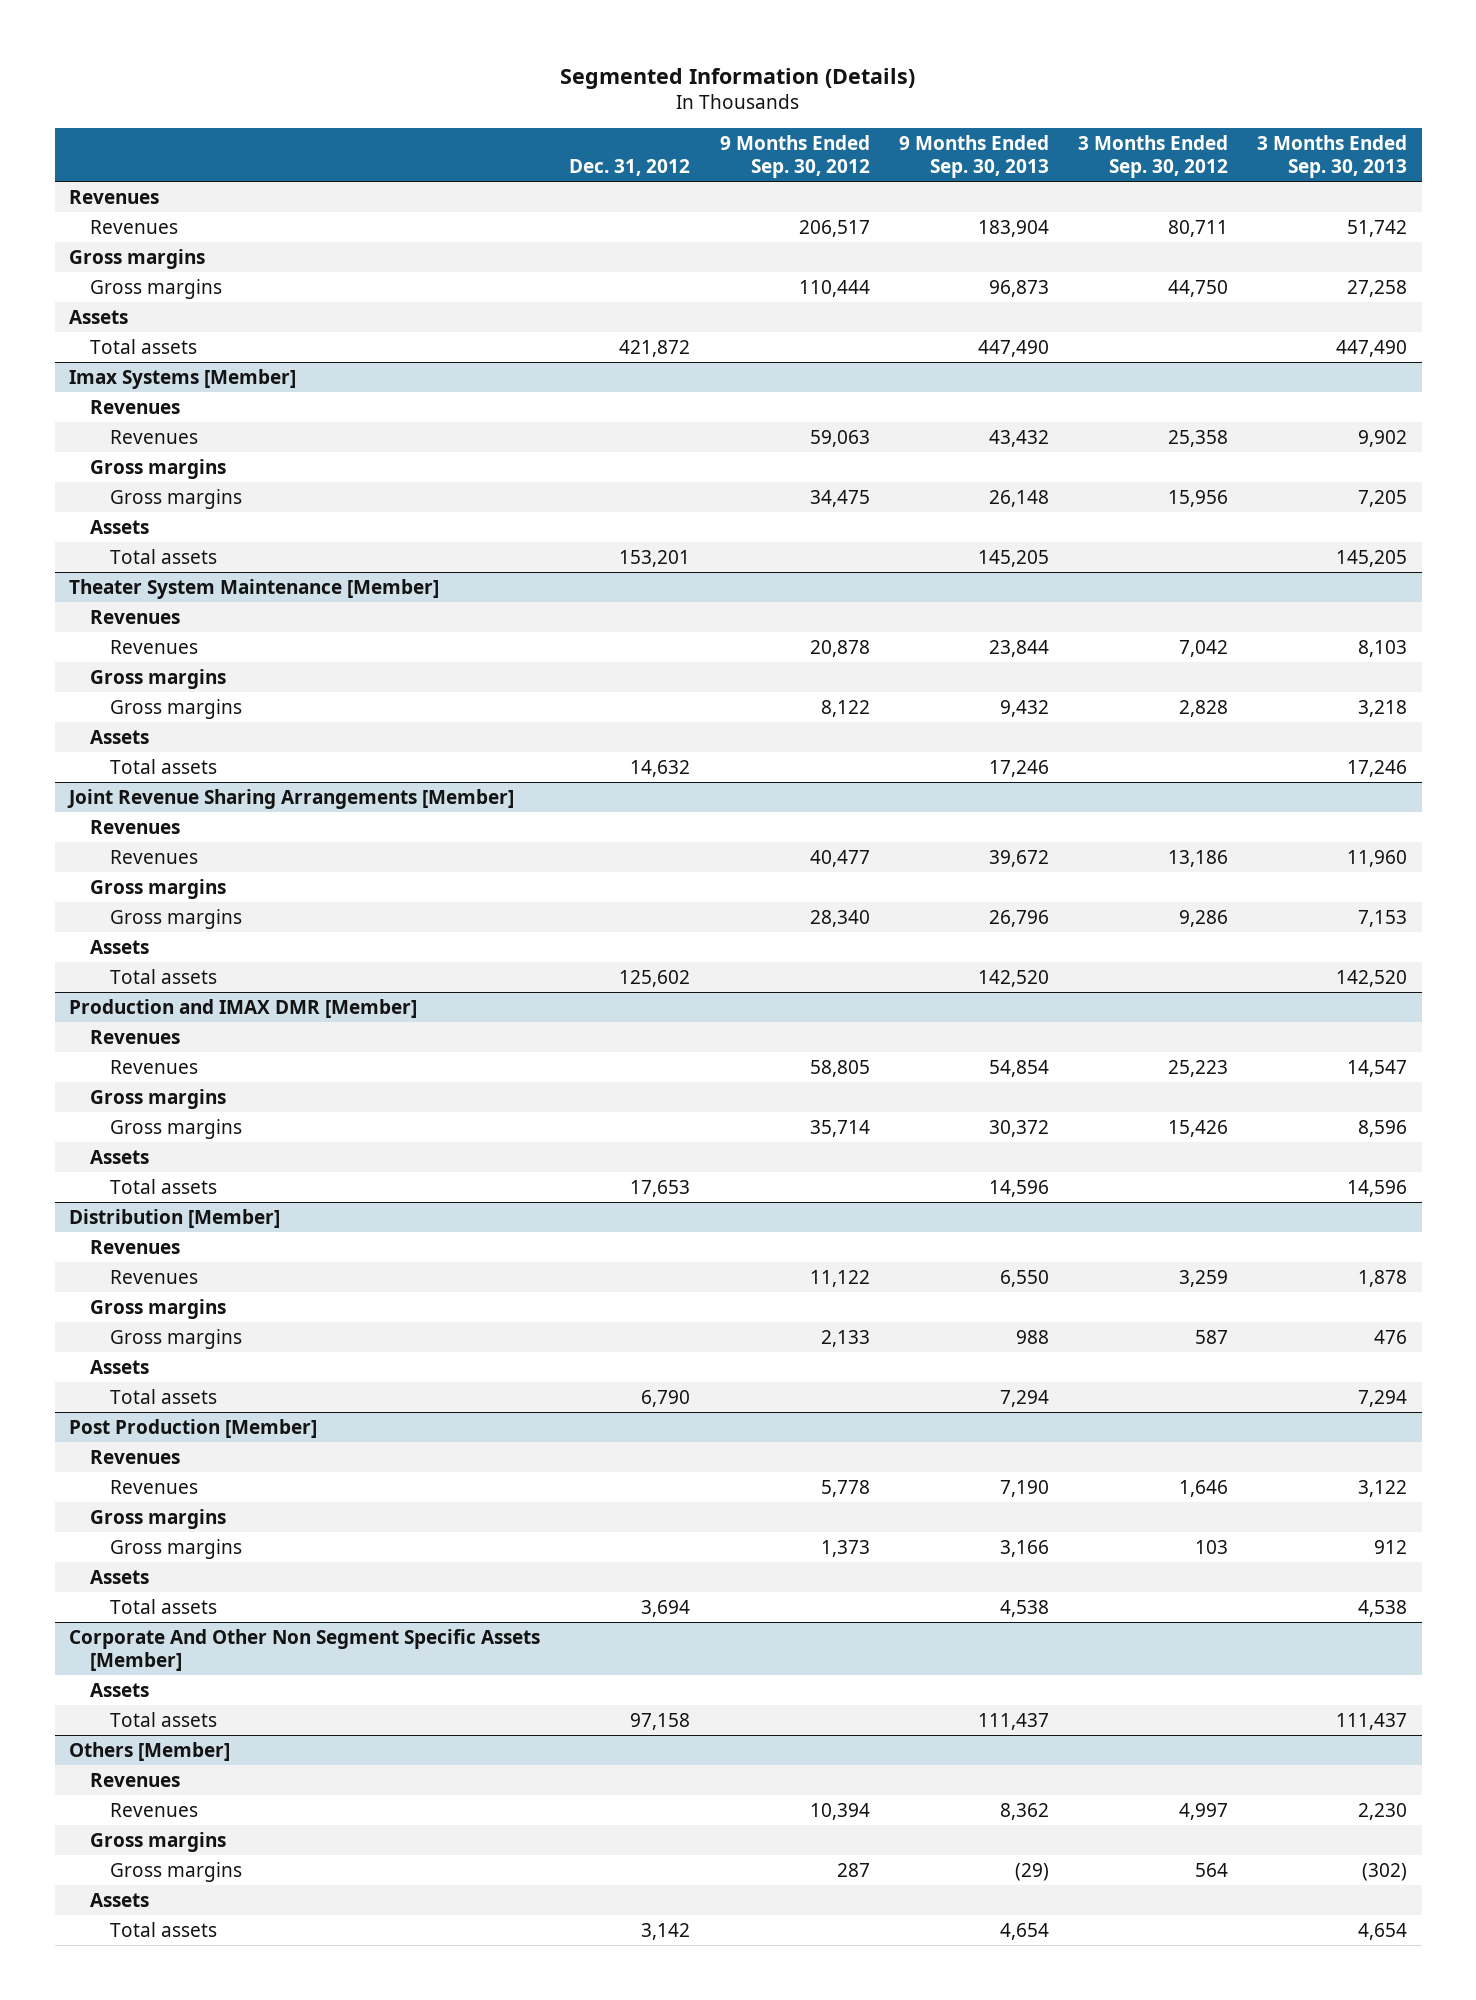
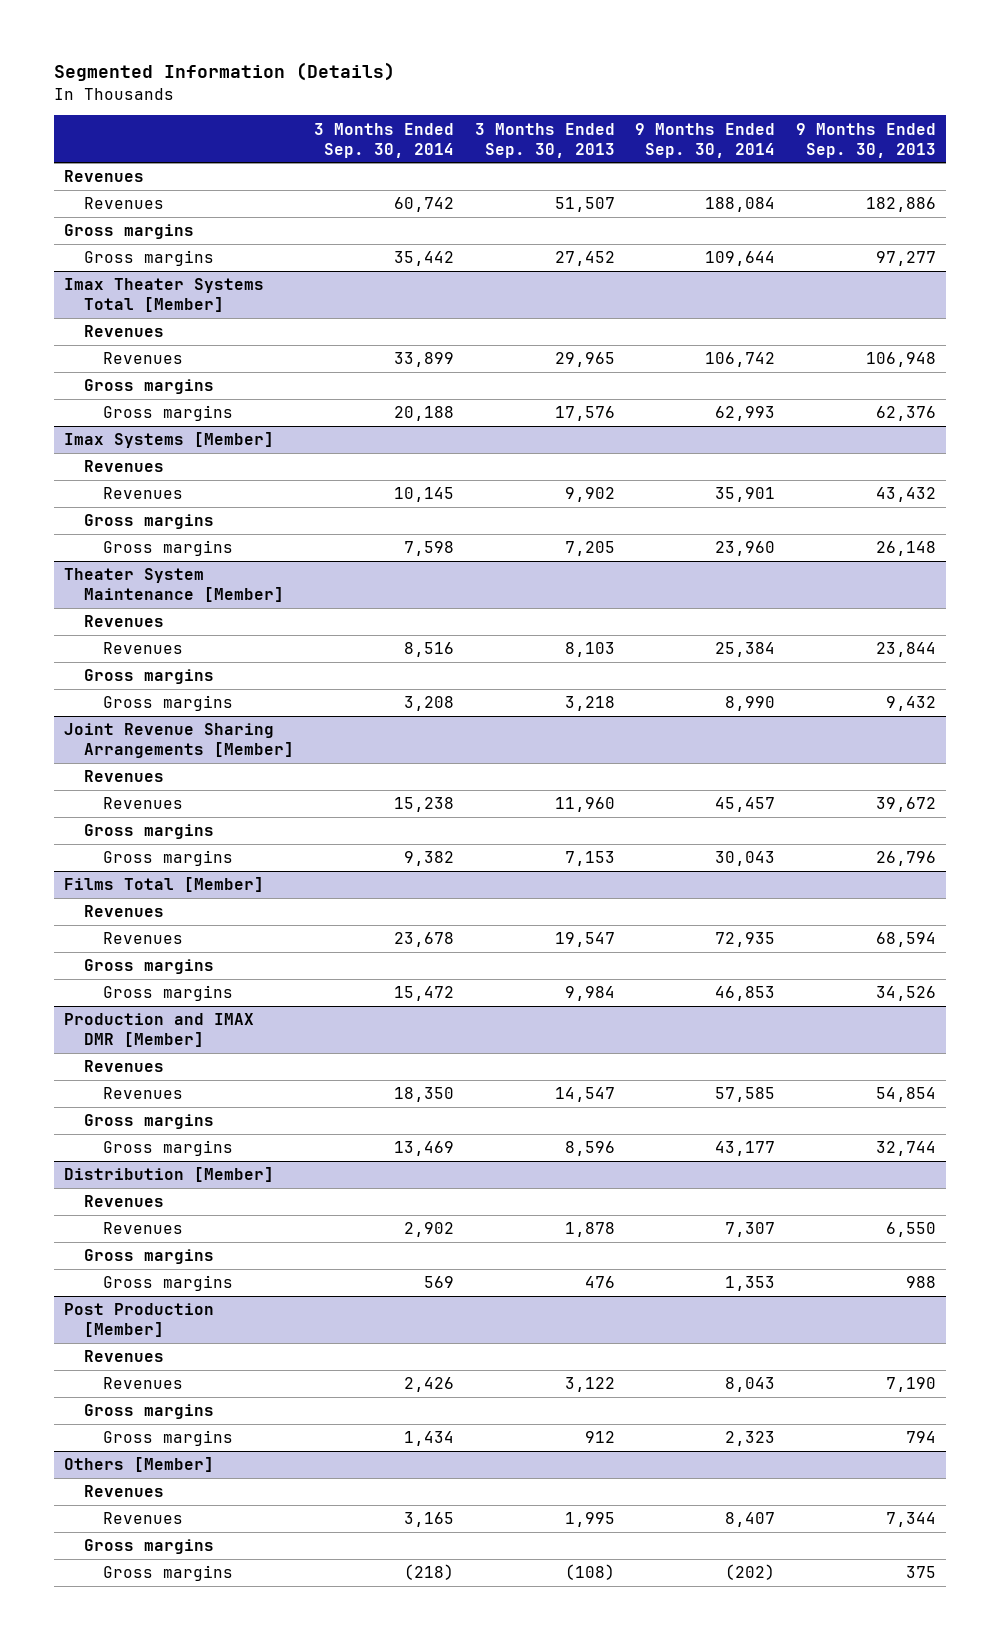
[569,158,691,176] Dec. 31, 2012 -> none
[719,134,870,178] 9 Months Ended Sep. 30, 2012 -> none
[1077,134,1228,178] 3 Months Ended Sep. 30, 2012 -> none
none -> [314,122,455,158] 3 Months Ended Sep. 30, 2014
none -> [635,122,776,158] 9 Months Ended Sep. 30, 2014
[977,219,1049,237] 183,904 -> [865,197,936,213] 182,886
[1347,219,1408,237] 51,742 -> [554,197,615,213] 51,507
[69,309,129,324] Assets -> none
[89,338,197,354] Total assets -> none
[988,279,1049,297] 96,873 -> [875,251,936,267] 97,277
[1347,279,1408,297] 27,258 -> [554,251,615,267] 27,452
none -> [64,278,265,313] Imax Theater Systems Total [Member]
none -> [83,325,164,338] Revenues
none -> [103,352,184,365] Revenues
none -> [83,379,214,395] Gross margins
none -> [103,405,234,422] Gross margins
[89,519,149,534] Assets -> none
[109,548,217,564] Total assets -> none
[89,729,149,744] Assets -> none
[109,758,217,774] Total assets -> none
[89,939,149,954] Assets -> none
[109,968,217,984] Total assets -> none
none -> [64,877,265,893] Films Total [Member]
none -> [83,905,164,918] Revenues
none -> [103,932,184,945] Revenues
none -> [83,959,214,975] Gross margins
none -> [103,985,234,1002] Gross margins
[89,1149,149,1164] Assets -> none
[109,1178,217,1194] Total assets -> none
[988,1119,1049,1137] 30,372 -> [875,1141,936,1157] 32,744
[89,1359,149,1374] Assets -> none
[109,1388,217,1404] Total assets -> none
[89,1569,149,1584] Assets -> none
[109,1598,217,1614] Total assets -> none
[69,1628,541,1671] Corporate And Other Non Segment Specific Assets [Member] -> none
[89,1682,149,1697] Assets -> none
[109,1711,217,1727] Total assets -> none
[999,1539,1049,1557] 3,166 -> [905,1431,936,1444] 794
[999,1802,1049,1820] 8,362 -> [885,1512,936,1528] 7,344
[1358,1802,1408,1820] 2,230 -> [564,1512,615,1528] 1,995
[89,1892,149,1907] Assets -> none
[109,1921,217,1937] Total assets -> none
[1014,1862,1049,1881] (29) -> [905,1566,936,1579] 375
[1362,1862,1408,1881] (302) -> [564,1564,615,1581] (108)

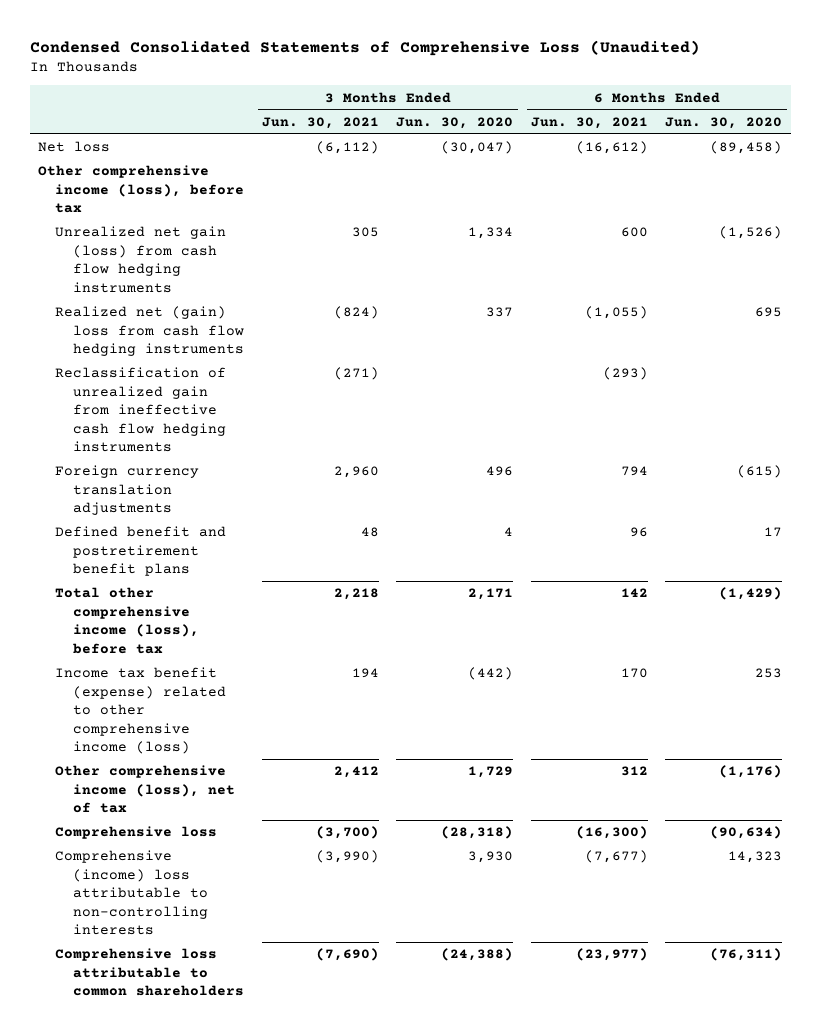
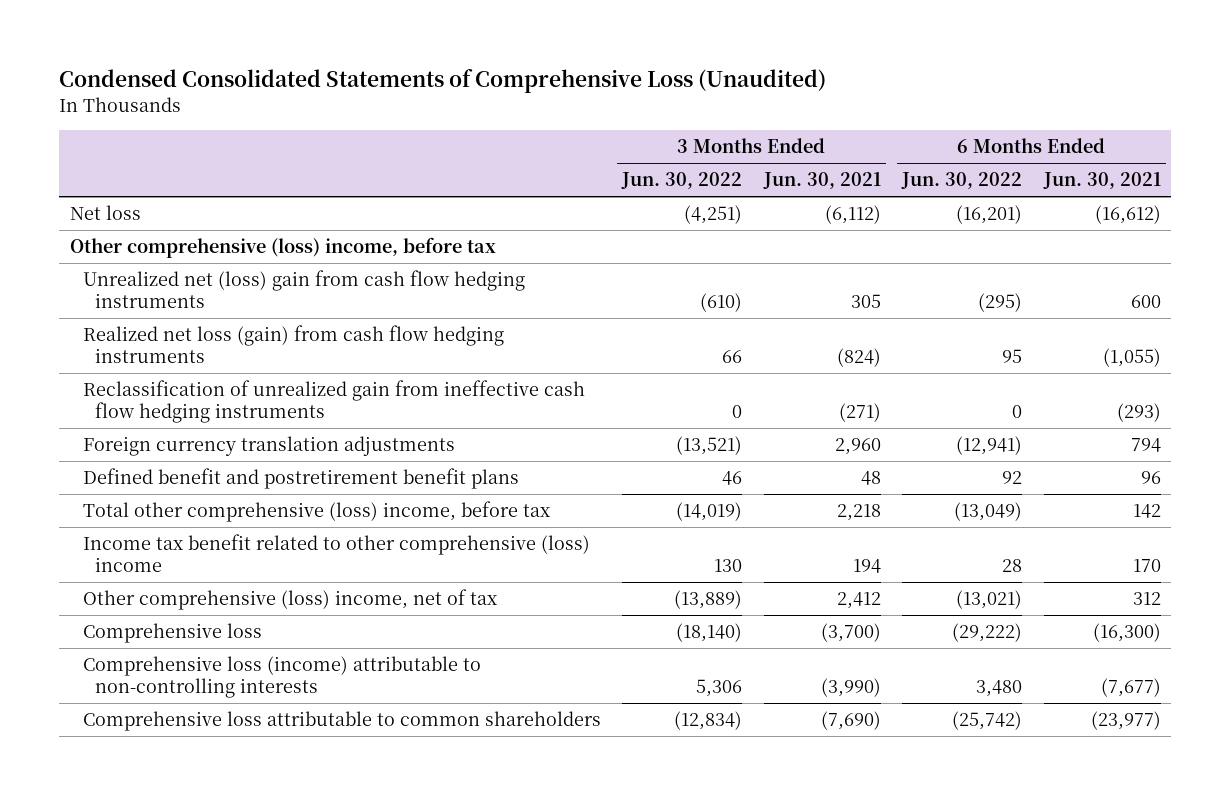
[396,116,514,129] Jun. 30, 2020 -> none
[665,116,783,129] Jun. 30, 2020 -> none
none -> [621,172,743,190] Jun. 30, 2022
none -> [901,172,1023,190] Jun. 30, 2022
[38,165,245,214] Other comprehensive income (loss), before tax -> [69,237,496,259] Other comprehensive (loss) income, before tax
[55,226,227,293] Unrealized net gain (loss) from cash flow hedging instruments -> [82,270,525,308] Unrealized net (loss) gain from cash flow hedging instruments
[55,306,244,357] Realized net (gain) loss from cash flow hedging instruments -> [82,325,504,363] Realized net loss (gain) from cash flow hedging instruments
[55,587,199,654] Total other comprehensive income (loss), before tax -> [82,501,550,523] Total other comprehensive (loss) income, before tax
[55,667,226,755] Income tax benefit (expense) related to other comprehensive income (loss) -> [82,534,590,572] Income tax benefit related to other comprehensive (loss) income
[55,765,235,814] Other comprehensive income (loss), net of tax -> [82,589,497,611] Other comprehensive (loss) income, net of tax
[55,850,208,936] Comprehensive (income) loss attributable to non-controlling interests -> [82,656,481,698] Comprehensive loss (income) attributable to non-controlling interests

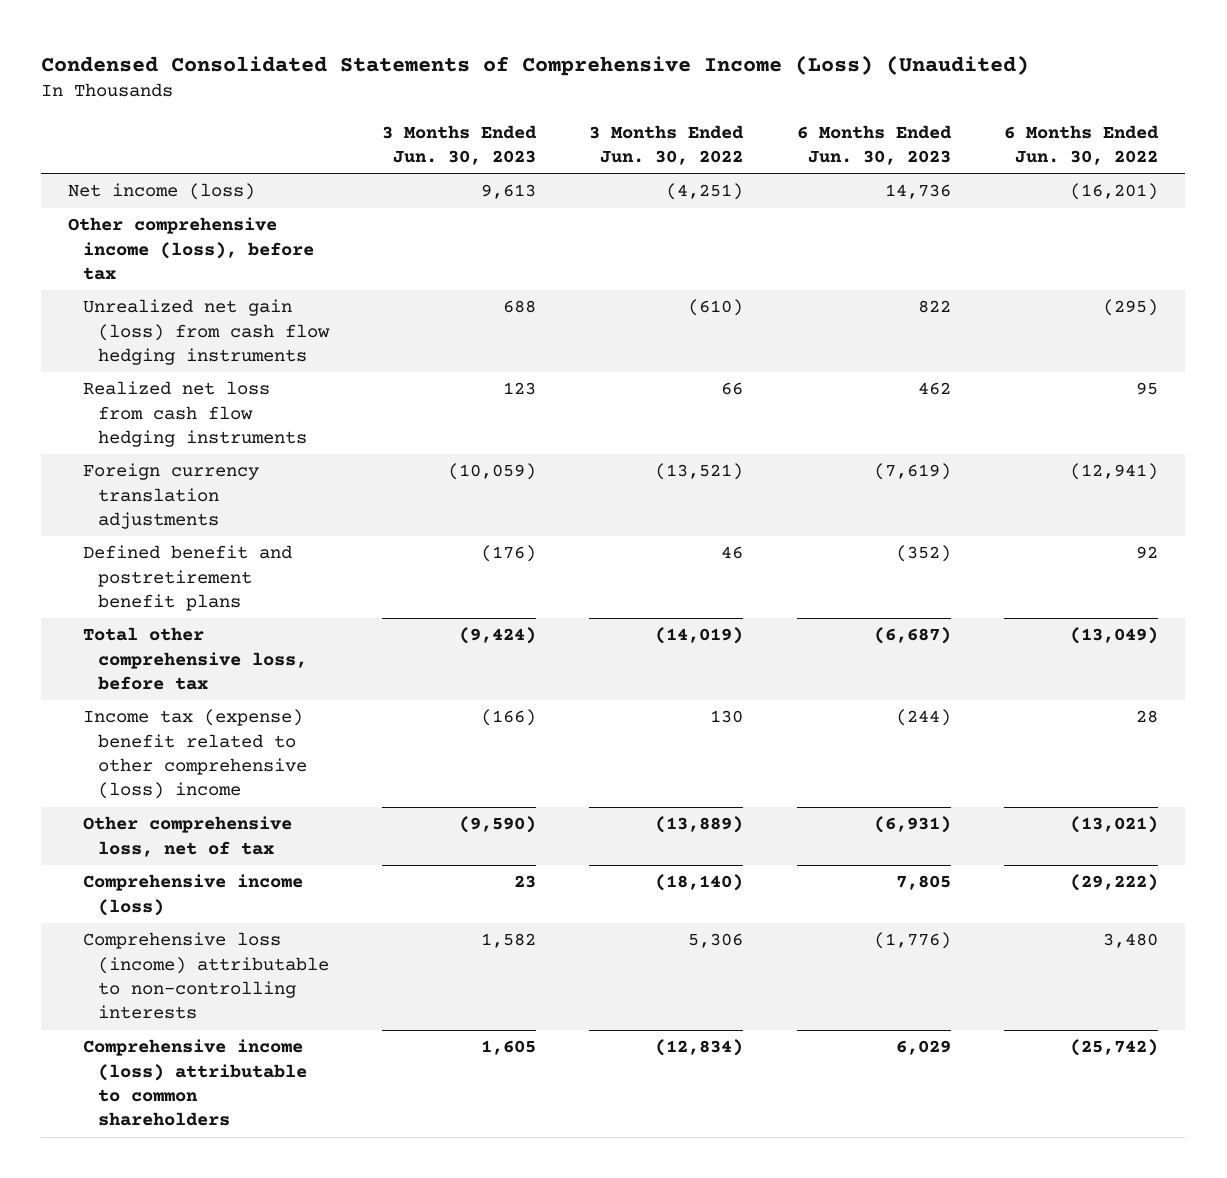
[59,69,827,94] Condensed Consolidated Statements of Comprehensive Loss (Unaudited) -> [41,54,1030,76] Condensed Consolidated Statements of Comprehensive Income (Loss) (Unaudited)
[762,172,881,190] Jun. 30, 2021 -> none
[1042,172,1161,190] Jun. 30, 2021 -> none
none -> [381,124,537,165] 3 Months Ended Jun. 30, 2023
none -> [796,124,952,165] 6 Months Ended Jun. 30, 2023
[82,380,585,423] Reclassification of unrealized gain from ineffective cash flow hedging instruments -> none
[69,205,141,221] Net loss -> [68,183,256,201] Net income (loss)
[69,237,496,259] Other comprehensive (loss) income, before tax -> [68,217,314,280] Other comprehensive income (loss), before tax
[82,270,525,308] Unrealized net (loss) gain from cash flow hedging instruments -> [82,299,330,365] Unrealized net gain (loss) from cash flow hedging instruments
[82,325,504,363] Realized net loss (gain) from cash flow hedging instruments -> [82,381,307,447] Realized net loss from cash flow hedging instruments
[82,501,550,523] Total other comprehensive (loss) income, before tax -> [82,627,307,690] Total other comprehensive loss, before tax
[82,534,590,572] Income tax benefit related to other comprehensive (loss) income -> [82,709,307,800] Income tax (expense) benefit related to other comprehensive (loss) income
[82,589,497,611] Other comprehensive (loss) income, net of tax -> [82,816,292,857] Other comprehensive loss, net of tax
[82,623,262,644] Comprehensive loss -> [82,874,303,916] Comprehensive income (loss)
[82,711,601,732] Comprehensive loss attributable to common shareholders -> [82,1039,307,1127] Comprehensive income (loss) attributable to common shareholders

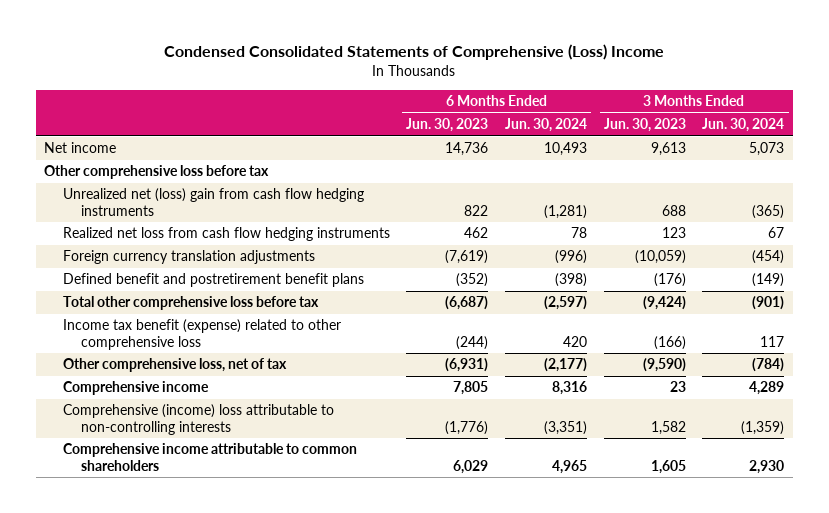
[41,54,1030,76] Condensed Consolidated Statements of Comprehensive Income (Loss) (Unaudited) -> [164,44,665,61] Condensed Consolidated Statements of Comprehensive (Loss) Income
[589,124,745,165] 3 Months Ended Jun. 30, 2022 -> none
[1004,124,1160,165] 6 Months Ended Jun. 30, 2022 -> none
none -> [505,118,588,133] Jun. 30, 2024
none -> [702,118,785,133] Jun. 30, 2024
[68,183,256,201] Net income (loss) -> [44,142,117,154] Net income
[68,217,314,280] Other comprehensive income (loss), before tax -> [44,165,270,180] Other comprehensive loss before tax
[82,299,330,365] Unrealized net gain (loss) from cash flow hedging instruments -> [62,188,364,216] Unrealized net (loss) gain from cash flow hedging instruments
[82,627,307,690] Total other comprehensive loss, before tax -> [62,296,319,311] Total other comprehensive loss before tax
[82,709,307,800] Income tax (expense) benefit related to other comprehensive (loss) income -> [62,319,341,350] Income tax benefit (expense) related to other comprehensive loss
[82,874,303,916] Comprehensive income (loss) -> [62,381,209,396] Comprehensive income
[82,932,329,1020] Comprehensive loss (income) attributable to non-controlling interests -> [62,404,334,435] Comprehensive (income) loss attributable to non-controlling interests
[82,1039,307,1127] Comprehensive income (loss) attributable to common shareholders -> [62,443,357,471] Comprehensive income attributable to common shareholders

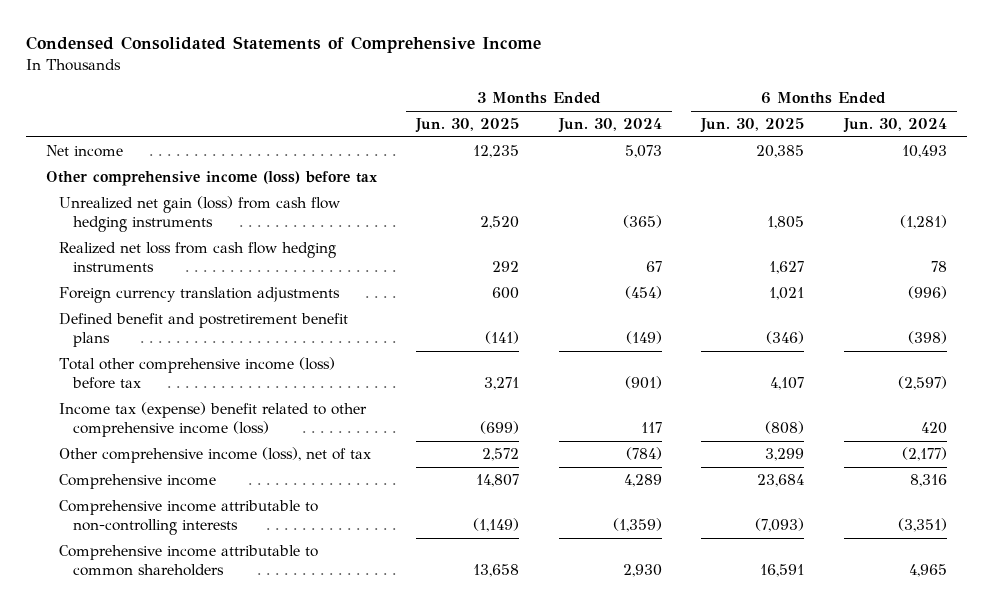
[164,44,665,61] Condensed Consolidated Statements of Comprehensive (Loss) Income -> [25,36,541,54] Condensed Consolidated Statements of Comprehensive Income
[406,118,489,133] Jun. 30, 2023 -> none
[603,118,686,133] Jun. 30, 2023 -> none
none -> [415,118,520,134] Jun. 30, 2025
none -> [700,118,805,134] Jun. 30, 2025
[44,165,270,180] Other comprehensive loss before tax -> [45,171,378,187] Other comprehensive income (loss) before tax
[62,188,364,216] Unrealized net (loss) gain from cash flow hedging instruments -> [59,196,341,233] Unrealized net gain (loss) from cash flow hedging instruments
[62,296,319,311] Total other comprehensive loss before tax -> [59,357,336,390] Total other comprehensive income (loss) before tax
[62,319,341,350] Income tax benefit (expense) related to other comprehensive loss -> [59,402,368,438] Income tax (expense) benefit related to other comprehensive income (loss)
[62,358,287,373] Other comprehensive loss, net of tax -> [59,447,372,464] Other comprehensive income (loss), net of tax
[62,404,334,435] Comprehensive (income) loss attributable to non-controlling interests -> [59,500,319,536] Comprehensive income attributable to non-controlling interests

